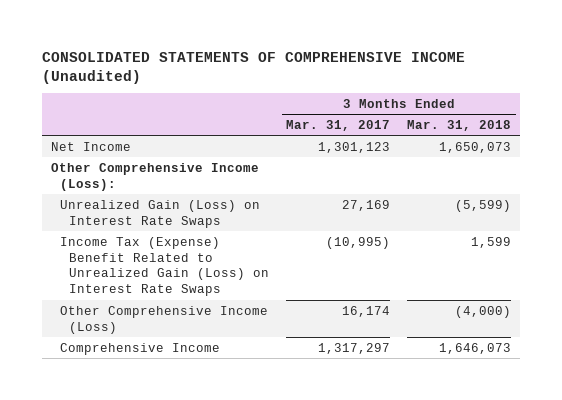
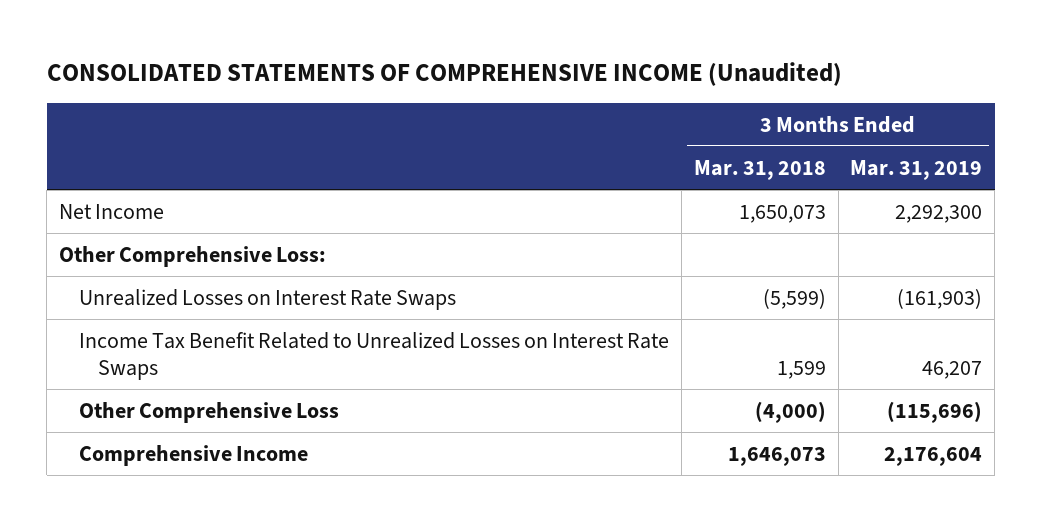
[285,119,390,131] Mar. 31, 2017 -> none
none -> [850,159,983,180] Mar. 31, 2019
[51,162,260,191] Other Comprehensive Income (Loss): -> [59,245,327,267] Other Comprehensive Loss:
[59,199,260,228] Unrealized Gain (Loss) on Interest Rate Swaps -> [78,288,456,310] Unrealized Losses on Interest Rate Swaps
[59,236,269,297] Income Tax (Expense) Benefit Related to Unrealized Gain (Loss) on Interest Rate Swaps -> [78,331,669,381] Income Tax Benefit Related to Unrealized Losses on Interest Rate Swaps
[59,305,268,334] Other Comprehensive Income (Loss) -> [78,401,339,423] Other Comprehensive Loss

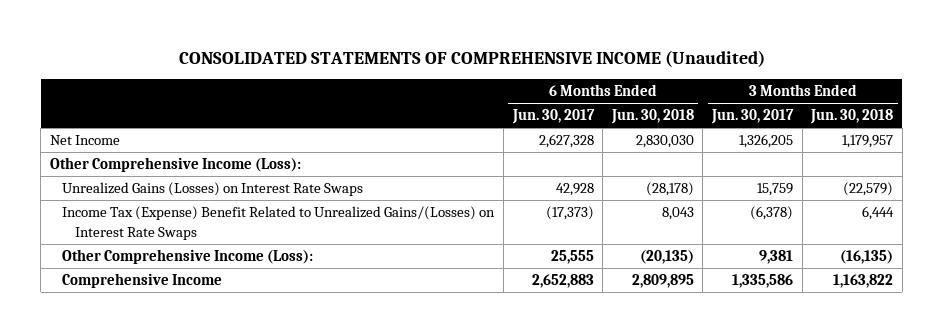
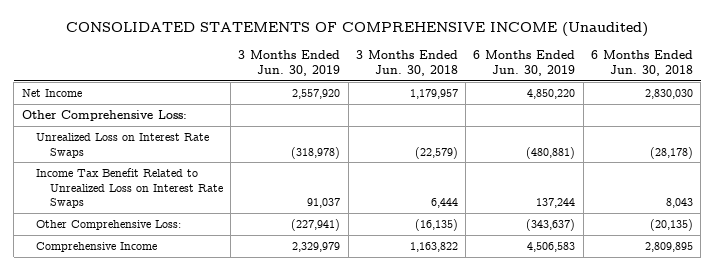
[511,109,595,125] Jun. 30, 2017 -> none
[711,109,795,125] Jun. 30, 2017 -> none
none -> [238,50,341,76] 3 Months Ended Jun. 30, 2019
none -> [473,50,576,76] 6 Months Ended Jun. 30, 2019
[49,157,301,173] Other Comprehensive Income (Loss): -> [21,110,187,122] Other Comprehensive Loss:
[62,182,364,197] Unrealized Gains (Losses) on Interest Rate Swaps -> [35,133,209,158] Unrealized Loss on Interest Rate Swaps
[62,206,496,240] Income Tax (Expense) Benefit Related to Unrealized Gains/(Losses) on Interest Rate Swaps -> [35,168,223,209] Income Tax Benefit Related to Unrealized Loss on Interest Rate Swaps
[62,249,314,265] Other Comprehensive Income (Loss): -> [35,220,181,231] Other Comprehensive Loss:

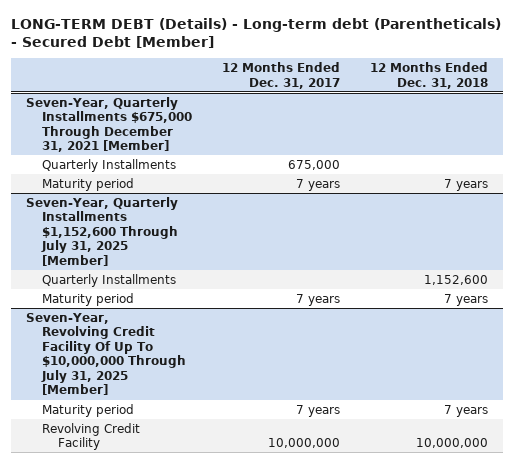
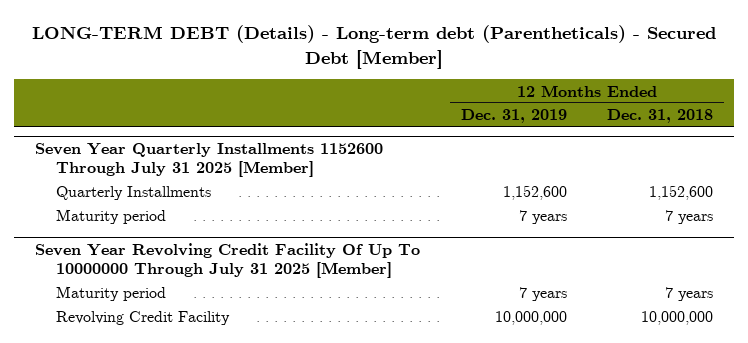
[221,62,340,89] 12 Months Ended Dec. 31, 2017 -> none
none -> [460,109,567,124] Dec. 31, 2019
[26,96,192,153] Seven-Year, Quarterly Installments $675,000 Through December 31, 2021 [Member] -> none
[41,158,176,172] Quarterly Installments -> none
[41,177,134,191] Maturity period -> none
[26,196,179,266] Seven-Year, Quarterly Installments $1,152,600 Through July 31, 2025 [Member] -> [34,142,383,178] Seven Year Quarterly Installments 1152600 Through July 31 2025 [Member]
[26,312,186,396] Seven-Year, Revolving Credit Facility Of Up To $10,000,000 Through July 31, 2025 [Member] -> [34,242,420,279] Seven Year Revolving Credit Facility Of Up To 10000000 Through July 31 2025 [Member]

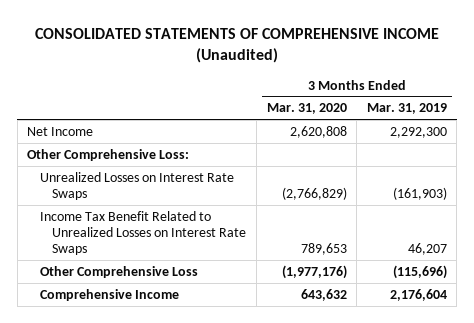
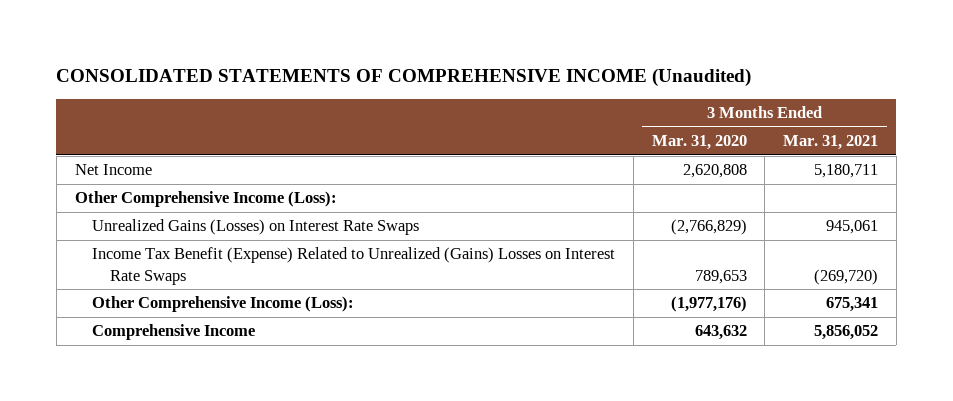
[366,103,447,115] Mar. 31, 2019 -> none
none -> [782,135,878,151] Mar. 31, 2021
[27,148,190,161] Other Comprehensive Loss: -> [74,191,337,208] Other Comprehensive Income (Loss):
[39,171,234,200] Unrealized Losses on Interest Rate Swaps -> [92,219,420,236] Unrealized Gains (Losses) on Interest Rate Swaps
[39,210,247,256] Income Tax Benefit Related to Unrealized Losses on Interest Rate Swaps -> [92,247,616,285] Income Tax Benefit (Expense) Related to Unrealized (Gains) Losses on Interest Rate Swaps
[39,265,198,278] Other Comprehensive Loss -> [92,296,355,313] Other Comprehensive Income (Loss):

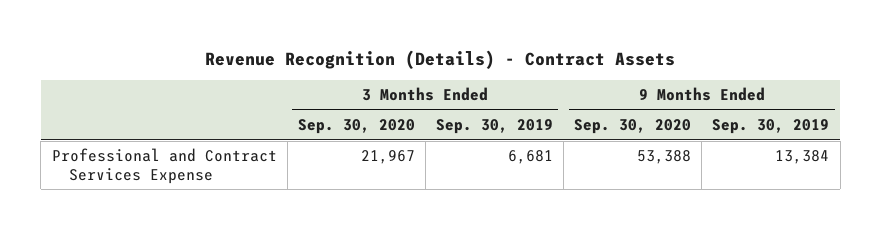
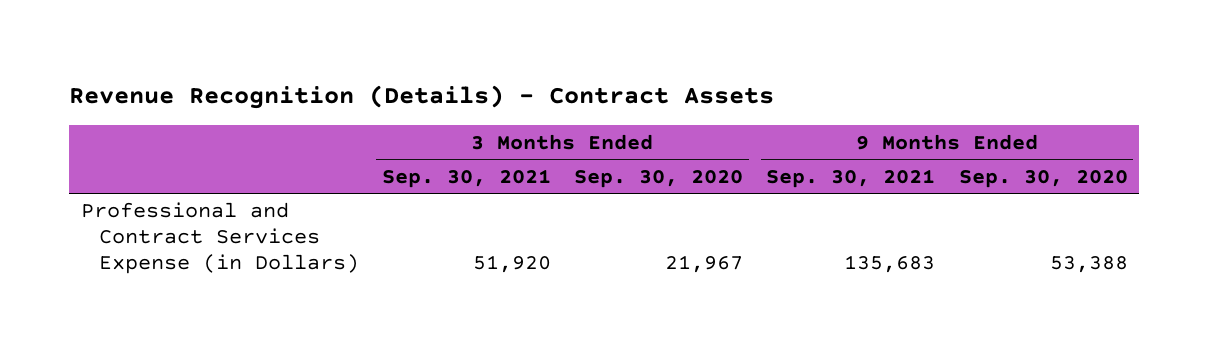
[435,119,553,135] Sep. 30, 2019 -> none
[712,119,830,135] Sep. 30, 2019 -> none
none -> [381,168,551,188] Sep. 30, 2021
none -> [766,168,936,188] Sep. 30, 2021
[51,148,277,184] Professional and Contract Services Expense -> [80,202,359,275] Professional and Contract Services Expense (in Dollars)

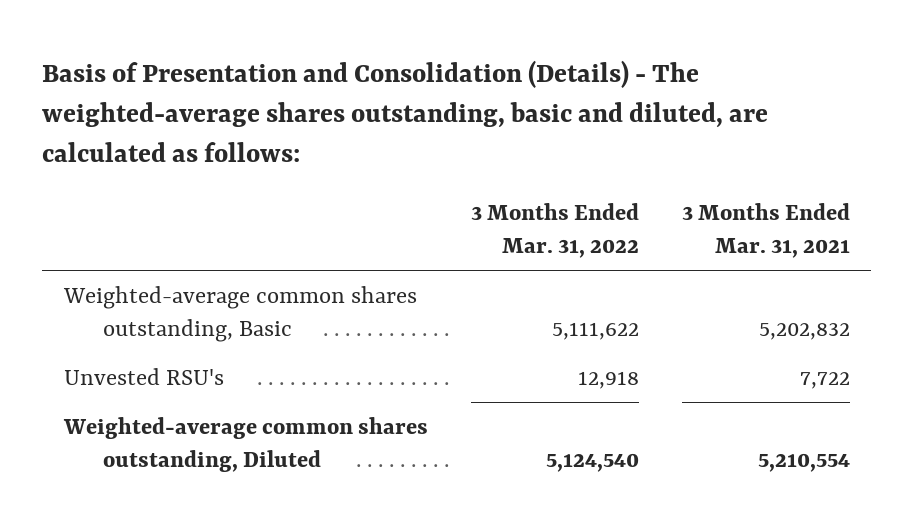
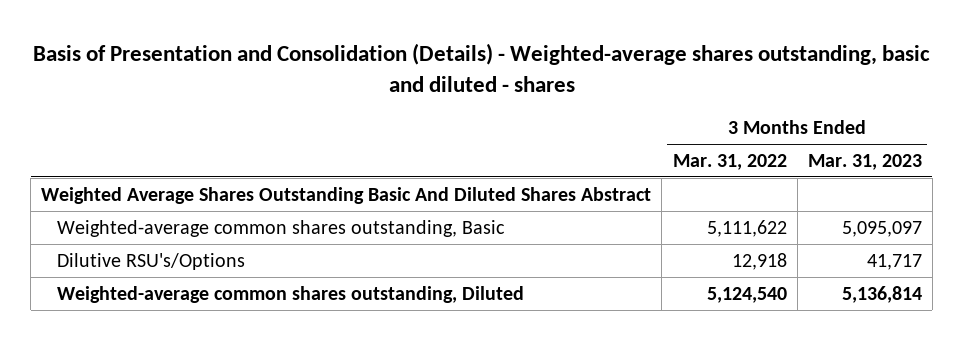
[42,60,769,163] Basis of Presentation and Consolidation (Details) - The weighted-average shares outstanding, basic and diluted, are calculated as follows: -> [32,43,930,92] Basis of Presentation and Consolidation (Details) - Weighted-average shares outstanding, basic and diluted - shares
[681,203,850,259] 3 Months Ended Mar. 31, 2021 -> none
none -> [807,153,922,170] Mar. 31, 2023
none -> [41,186,652,204] Weighted Average Shares Outstanding Basic And Diluted Shares Abstract
[63,367,224,385] Unvested RSU's -> [56,252,245,270] Dilutive RSU's/Options

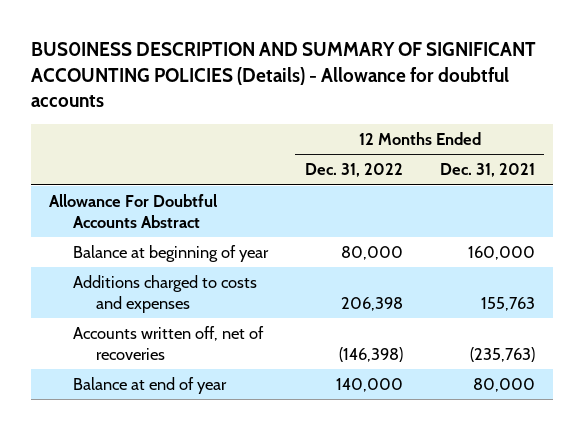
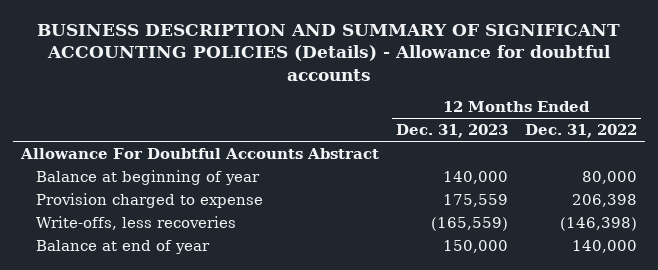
[30,42,536,108] BUS0INESS DESCRIPTION AND SUMMARY OF SIGNIFICANT ACCOUNTING POLICIES (Details) - Allowance for doubtful accounts -> [36,23,620,81] BUSINESS DESCRIPTION AND SUMMARY OF SIGNIFICANT ACCOUNTING POLICIES (Details) - Allowance for doubtful accounts
[439,163,535,178] Dec. 31, 2021 -> none
none -> [395,124,508,139] Dec. 31, 2023
[72,274,257,313] Additions charged to costs and expenses -> [36,192,264,208] Provision charged to expense
[72,325,264,360] Accounts written off, net of recoveries -> [36,215,237,230] Write-offs, less recoveries

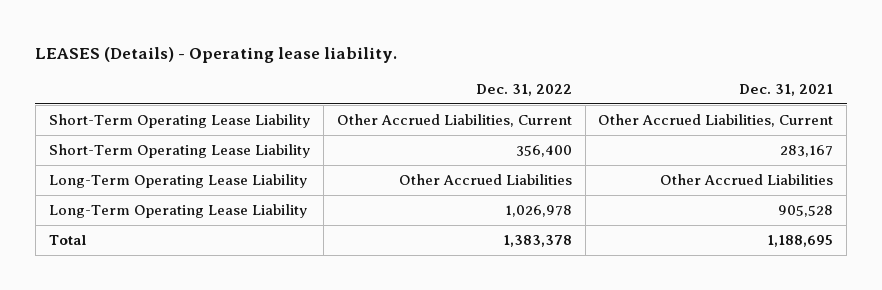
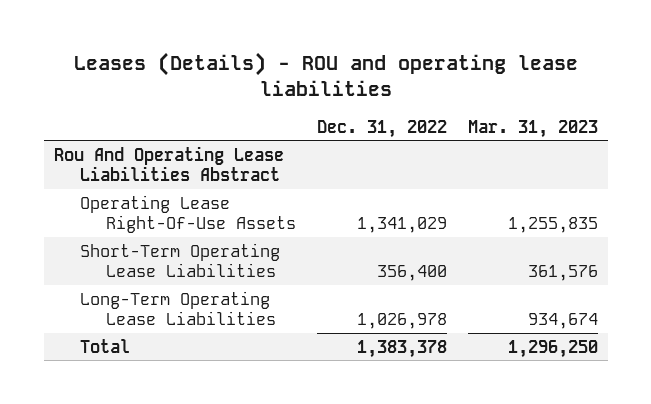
[35,46,398,63] LEASES (Details) - Operating lease liability. -> [73,51,578,97] Leases (Details) - ROU and operating lease liabilities
[739,83,834,96] Dec. 31, 2021 -> none
none -> [467,119,598,138] Mar. 31, 2023
[48,114,310,129] Short-Term Operating Lease Liability -> none
[48,174,307,189] Long-Term Operating Lease Liability -> none
none -> [53,145,284,182] Rou And Operating Lease Liabilities Abstract
none -> [80,194,297,234] Operating Lease Right-Of-Use Assets
[48,144,310,159] Short-Term Operating Lease Liability -> [80,242,281,278] Short-Term Operating Lease Liabilities
[48,204,307,219] Long-Term Operating Lease Liability -> [80,290,277,326] Long-Term Operating Lease Liabilities

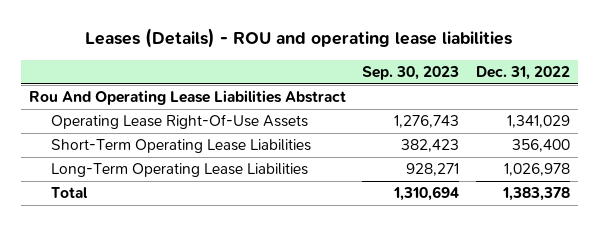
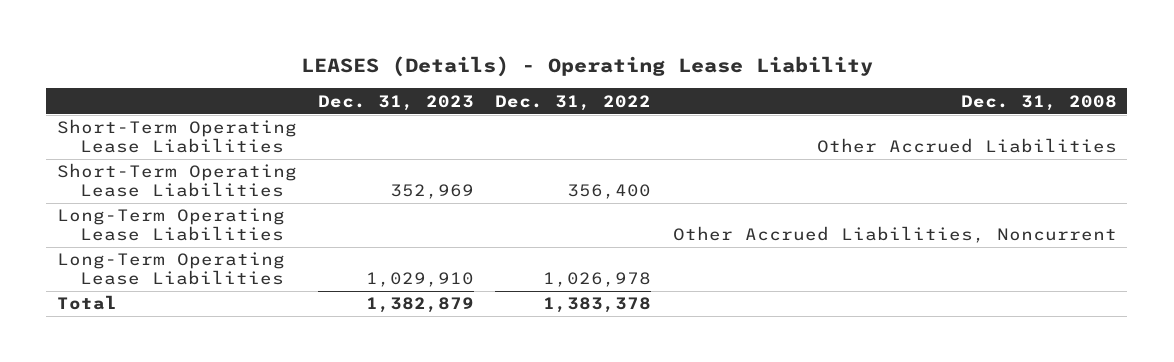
[85,28,513,49] Leases (Details) - ROU and operating lease liabilities -> [300,55,873,77] LEASES (Details) - Operating Lease Liability
[362,66,460,81] Sep. 30, 2023 -> none
none -> [318,94,475,111] Dec. 31, 2023
none -> [960,94,1117,111] Dec. 31, 2008
[28,90,346,106] Rou And Operating Lease Liabilities Abstract -> none
[50,114,308,130] Operating Lease Right-Of-Use Assets -> none
none -> [57,119,298,154] Short-Term Operating Lease Liabilities
none -> [57,208,286,242] Long-Term Operating Lease Liabilities

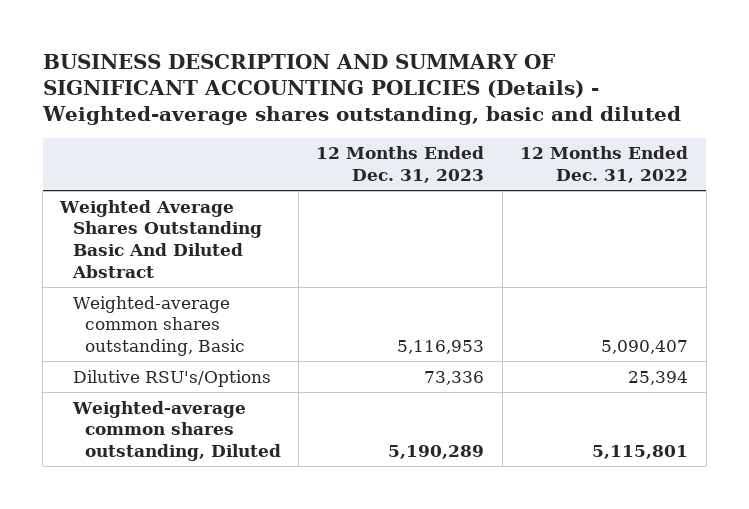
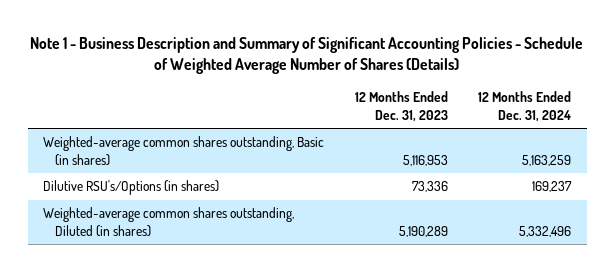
[41,53,681,125] BUSINESS DESCRIPTION AND SUMMARY OF SIGNIFICANT ACCOUNTING POLICIES (Details) - Weighted-average shares outstanding, basic and diluted -> [30,37,584,75] Note 1 - Business Description and Summary of Significant Accounting Policies - Schedule of Weighted Average Number of Shares (Details)
[520,146,689,183] 12 Months Ended Dec. 31, 2022 -> none
none -> [478,91,572,122] 12 Months Ended Dec. 31, 2024
[59,199,262,278] Weighted Average Shares Outstanding Basic And Diluted Abstract -> none
[72,295,245,356] Weighted-average common shares outstanding, Basic -> [43,136,325,166] Weighted-average common shares outstanding, Basic (in shares)
[72,369,271,387] Dilutive RSU's/Options -> [43,180,220,196] Dilutive RSU's/Options (in shares)
[71,400,281,461] Weighted-average common shares outstanding, Diluted -> [43,207,295,237] Weighted-average common shares outstanding, Diluted (in shares)

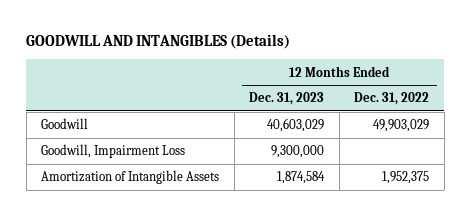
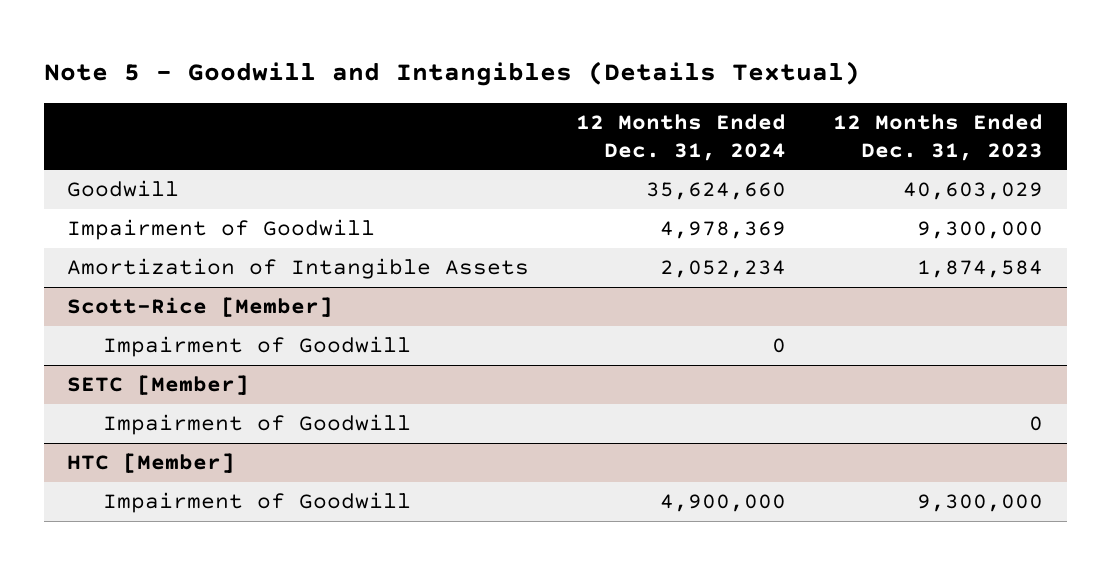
[26,34,291,50] GOODWILL AND INTANGIBLES (Details) -> [43,60,860,86] Note 5 - Goodwill and Intangibles (Details Textual)
[354,92,430,106] Dec. 31, 2022 -> none
none -> [576,114,787,161] 12 Months Ended Dec. 31, 2024
[41,144,186,159] Goodwill, Impairment Loss -> [67,219,376,241] Impairment of Goodwill
none -> [67,297,334,318] Scott-Rice [Member]
none -> [102,336,411,358] Impairment of Goodwill
none -> [67,375,250,396] SETC [Member]
none -> [102,414,411,436] Impairment of Goodwill
none -> [67,453,236,474] HTC [Member]
none -> [102,492,411,514] Impairment of Goodwill

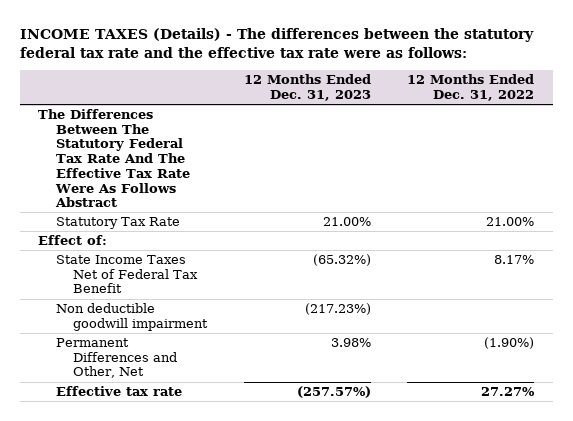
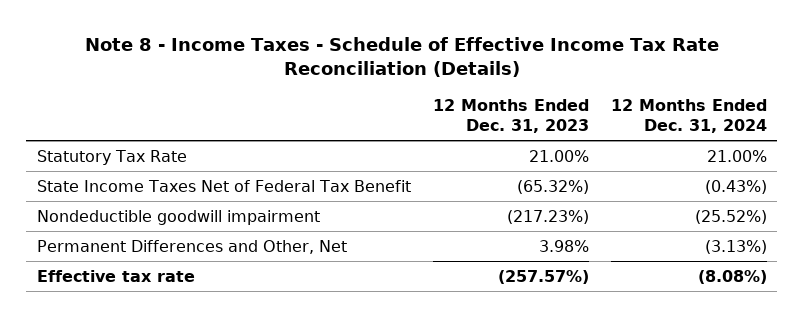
[19,27,534,58] INCOME TAXES (Details) - The differences between the statutory federal tax rate and the effective tax rate were as follows: -> [84,36,719,77] Note 8 - Income Taxes - Schedule of Effective Income Tax Rate Reconciliation (Details)
[407,74,535,101] 12 Months Ended Dec. 31, 2022 -> none
none -> [610,98,767,134] 12 Months Ended Dec. 31, 2024
[38,109,190,208] The Differences Between The Statutory Federal Tax Rate And The Effective Tax Rate Were As Follows Abstract -> none
[38,235,108,246] Effect of: -> none
[55,303,209,331] Non deductible goodwill impairment -> [37,209,321,225] Nondeductible goodwill impairment

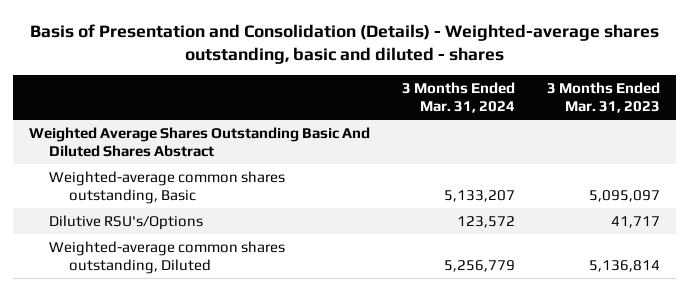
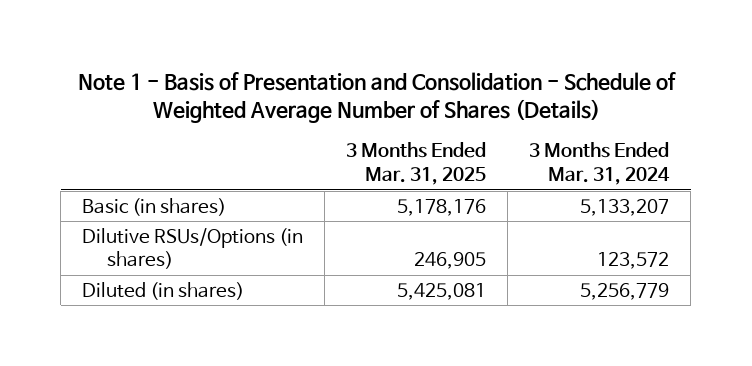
[29,23,659,64] Basis of Presentation and Consolidation (Details) - Weighted-average shares outstanding, basic and diluted - shares -> [77,72,676,124] Note 1 - Basis of Presentation and Consolidation - Schedule of Weighted Average Number of Shares (Details)
[547,81,661,113] 3 Months Ended Mar. 31, 2023 -> none
none -> [346,142,487,186] 3 Months Ended Mar. 31, 2025
[29,126,371,158] Weighted Average Shares Outstanding Basic And Diluted Shares Abstract -> none
[49,170,286,205] Weighted-average common shares outstanding, Basic -> [82,197,227,216] Basic (in shares)
[49,214,204,230] Dilutive RSU's/Options -> [82,227,304,270] Dilutive RSUs/Options (in shares)
[49,240,286,275] Weighted-average common shares outstanding, Diluted -> [82,281,245,300] Diluted (in shares)

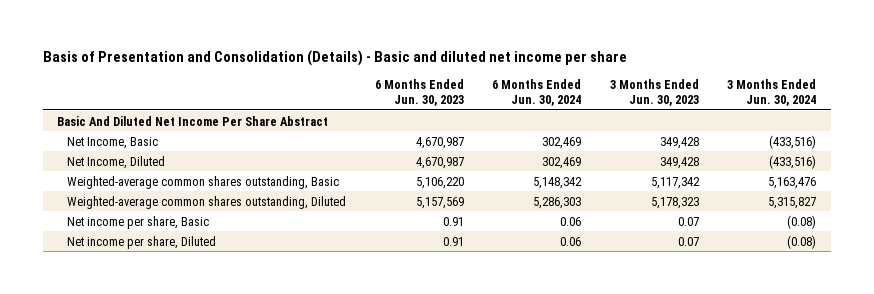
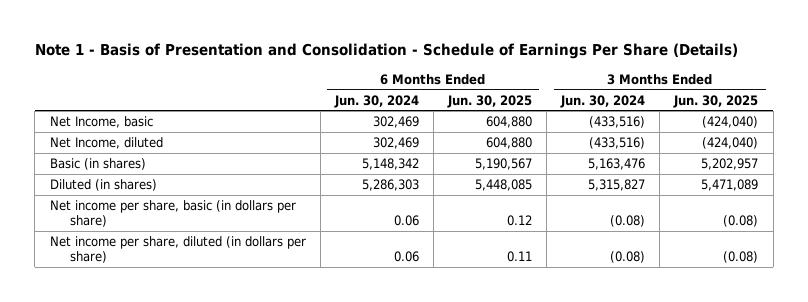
[43,50,628,67] Basis of Presentation and Consolidation (Details) - Basic and diluted net income per share -> [34,43,738,60] Note 1 - Basis of Presentation and Consolidation - Schedule of Earnings Per Share (Details)
[374,79,464,107] 6 Months Ended Jun. 30, 2023 -> none
[609,79,699,107] 3 Months Ended Jun. 30, 2023 -> none
none -> [447,94,533,108] Jun. 30, 2025
none -> [673,94,759,108] Jun. 30, 2025
[57,115,329,126] Basic And Diluted Net Income Per Share Abstract -> none
[67,136,159,149] Net Income, Basic -> [49,116,153,129] Net Income, basic
[67,155,166,169] Net Income, Diluted -> [49,137,163,150] Net Income, diluted
[67,175,340,189] Weighted-average common shares outstanding, Basic -> [49,158,146,171] Basic (in shares)
[67,195,347,209] Weighted-average common shares outstanding, Diluted -> [49,179,157,192] Diluted (in shares)
[67,215,210,229] Net income per share, Basic -> [49,200,296,228] Net income per share, basic (in dollars per share)
[67,235,217,249] Net income per share, Diluted -> [49,236,306,264] Net income per share, diluted (in dollars per share)

